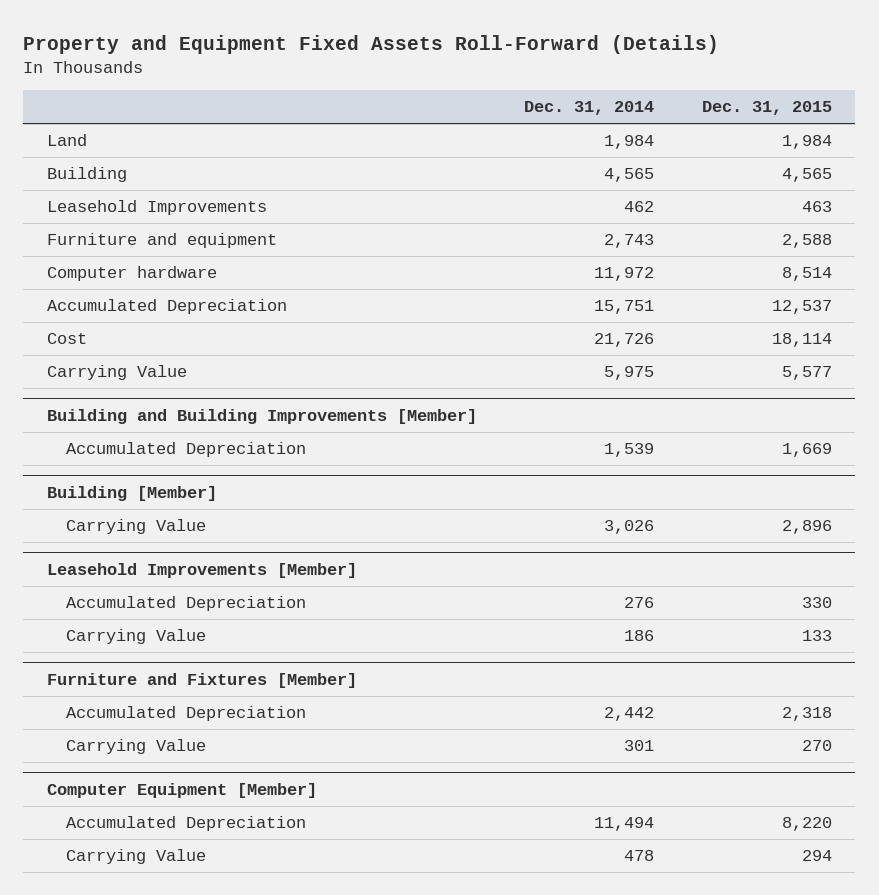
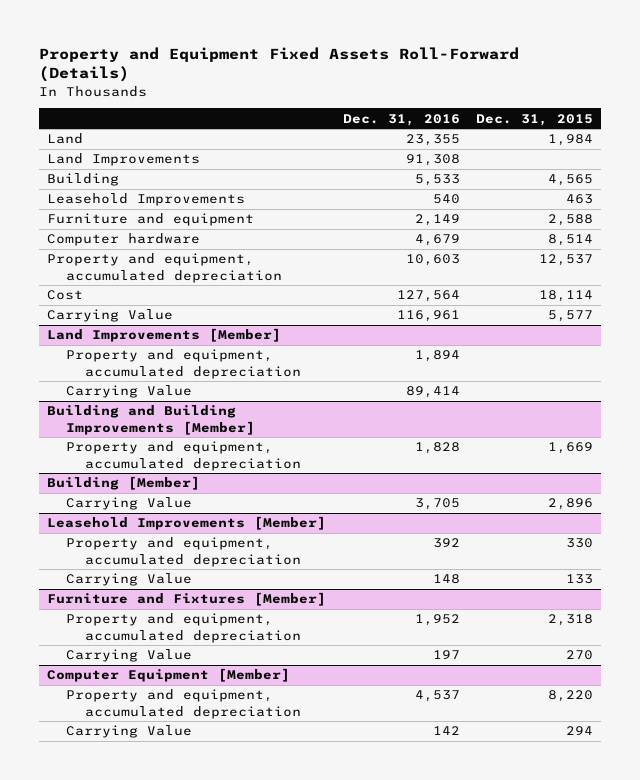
[524,101,655,116] Dec. 31, 2014 -> none
none -> [342,113,460,126] Dec. 31, 2016
none -> [47,153,201,167] Land Improvements
[46,299,287,315] Accumulated Depreciation -> [47,253,283,283] Property and equipment, accumulated depreciation
none -> [47,328,282,343] Land Improvements [Member]
none -> [66,349,302,379] Property and equipment, accumulated depreciation
none -> [66,385,193,399] Carrying Value
[65,442,306,458] Accumulated Depreciation -> [66,441,302,471] Property and equipment, accumulated depreciation
[65,596,306,612] Accumulated Depreciation -> [66,537,302,567] Property and equipment, accumulated depreciation
[65,706,306,722] Accumulated Depreciation -> [66,613,302,643] Property and equipment, accumulated depreciation
[65,816,306,832] Accumulated Depreciation -> [66,689,302,719] Property and equipment, accumulated depreciation

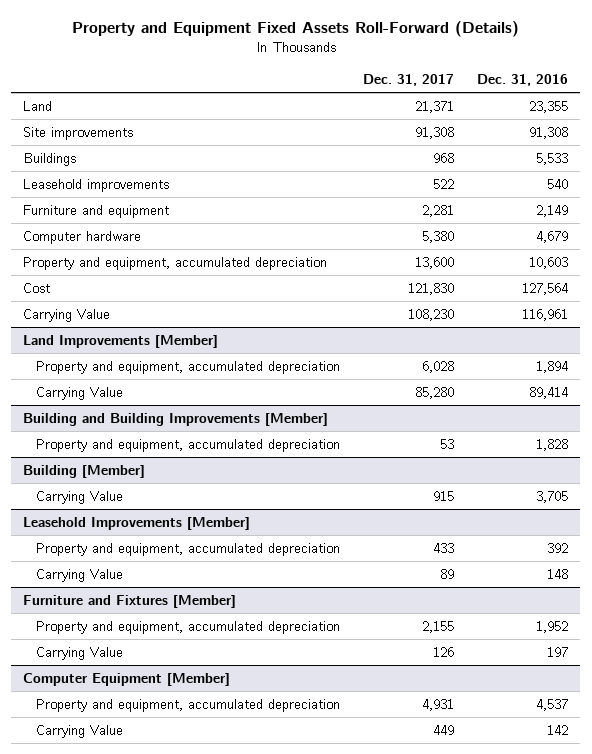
[475,113,593,126] Dec. 31, 2015 -> none
none -> [363,73,455,86] Dec. 31, 2017
[47,153,201,167] Land Improvements -> [23,127,134,141] Site improvements
[47,173,120,187] Building -> [23,153,77,167] Buildings
[47,193,246,207] Leasehold Improvements -> [23,179,170,193] Leasehold improvements

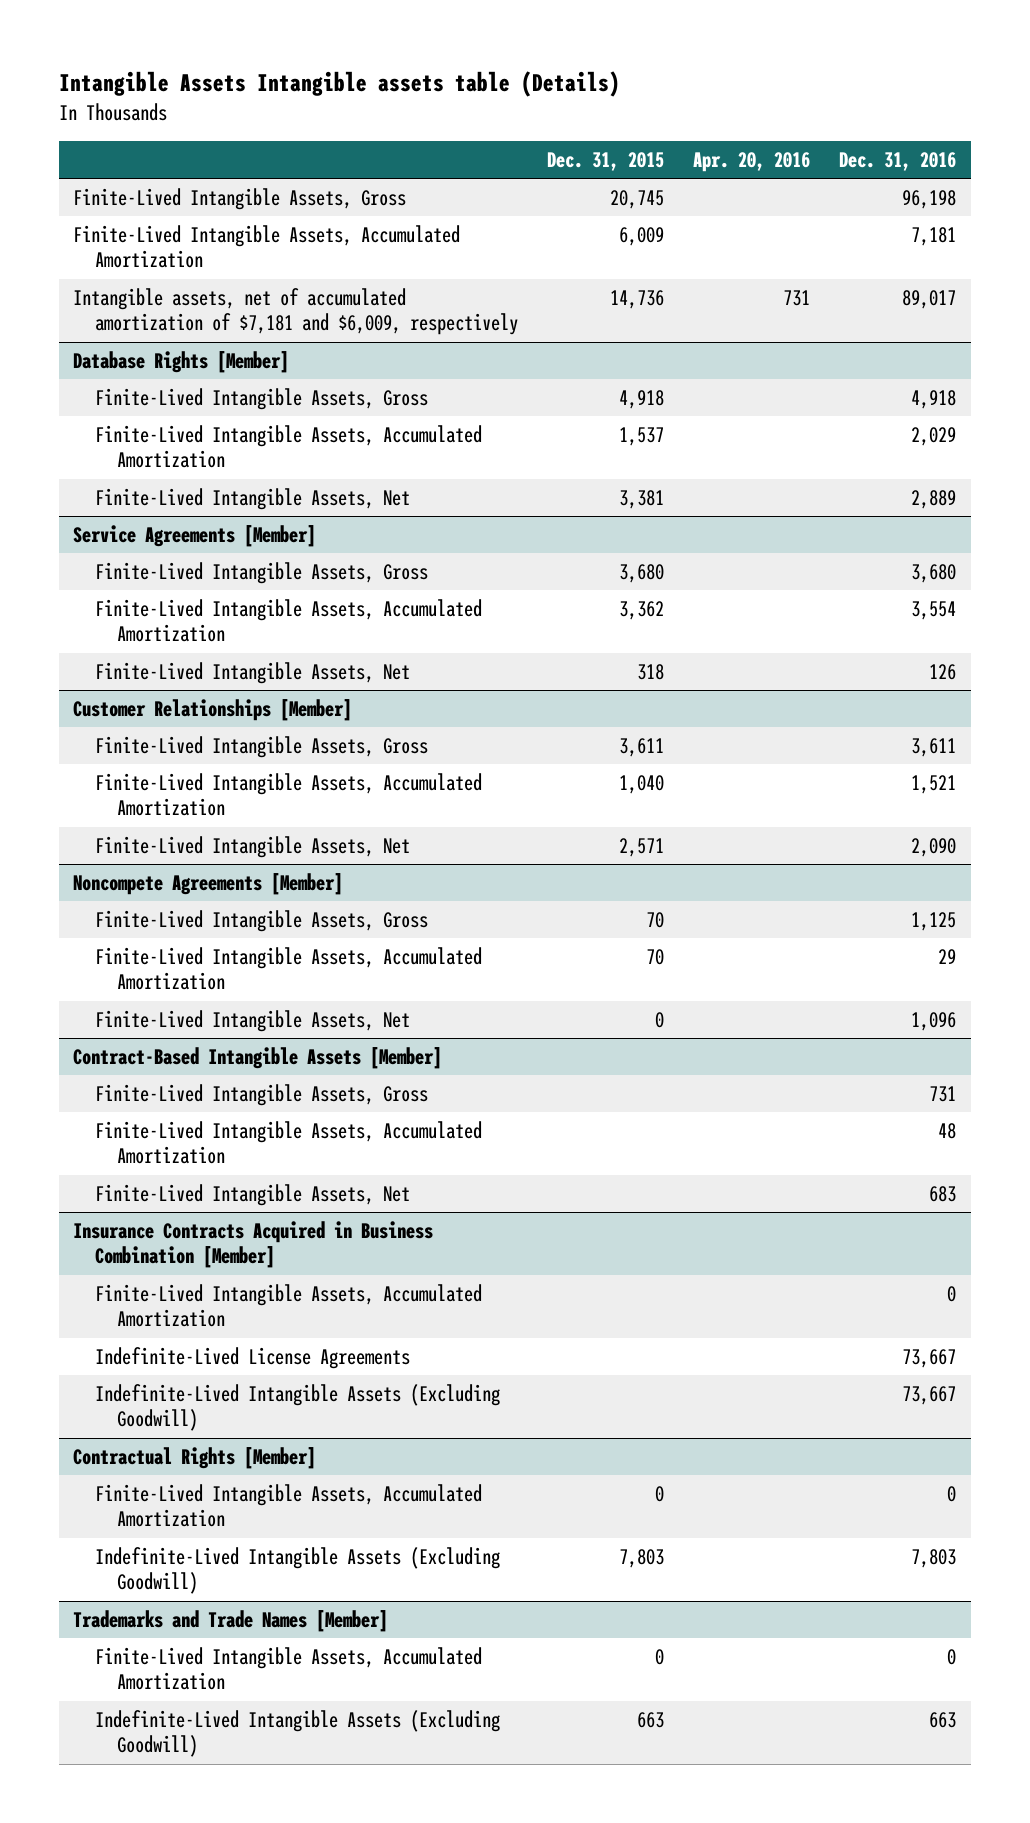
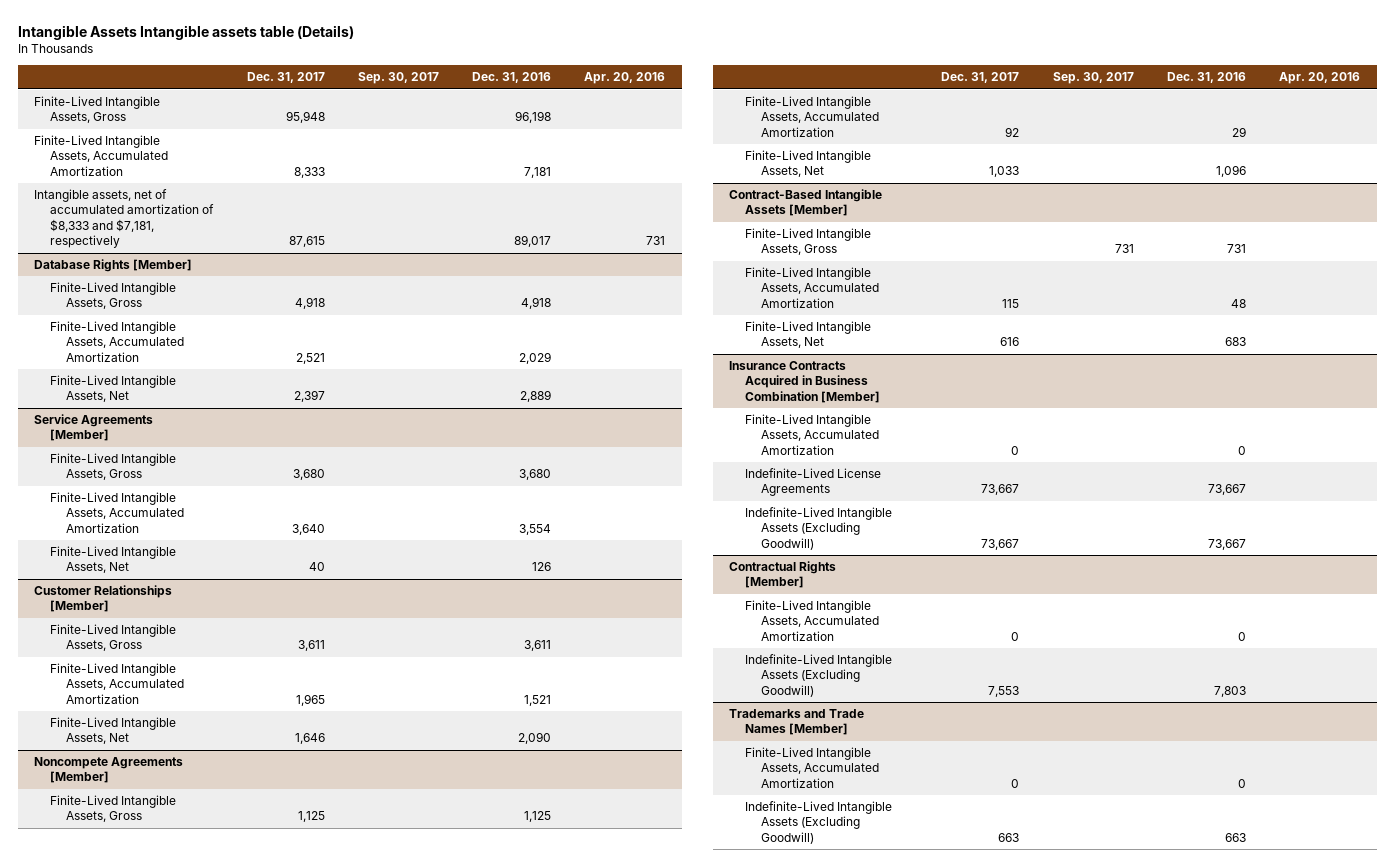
[547,151,665,171] Dec. 31, 2015 -> none
none -> [246,72,325,84] Dec. 31, 2017
none -> [357,72,439,85] Sep. 30, 2017
[73,288,519,336] Intangible assets, net of accumulated amortization of $7,181 and $6,009, respectively -> [34,189,215,249] Intangible assets, net of accumulated amortization of $8,333 and $7,181, respectively

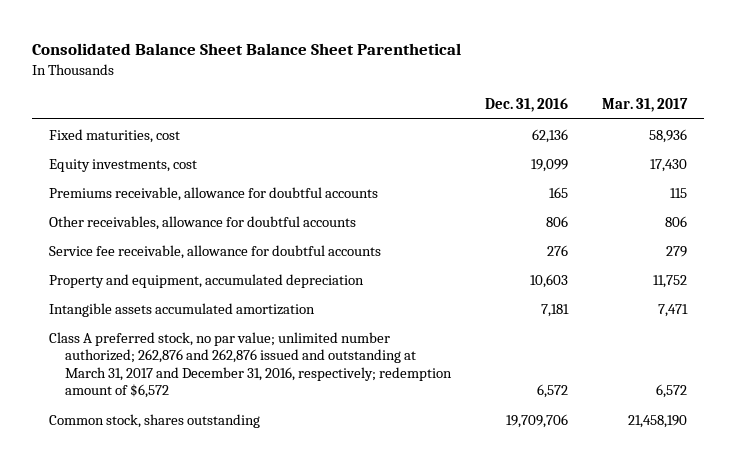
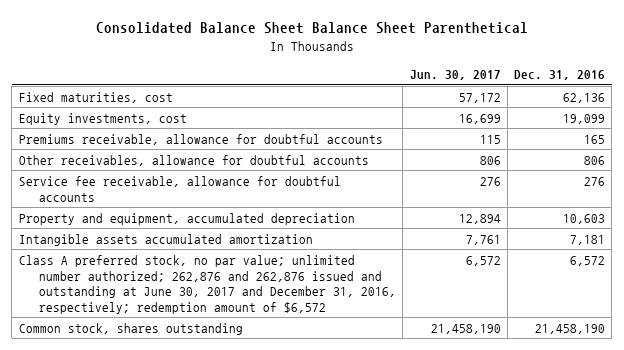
[601,98,688,113] Mar. 31, 2017 -> none
none -> [409,70,501,81] Jun. 30, 2017
[48,331,453,399] Class A preferred stock, no par value; unlimited number authorized; 262,876 and 262,876 issued and outstanding at March 31, 2017 and December 31, 2016, respectively; redemption amount of $6,572 -> [18,254,397,314] Class A preferred stock, no par value; unlimited number authorized; 262,876 and 262,876 issued and outstanding at June 30, 2017 and December 31, 2016, respectively; redemption amount of $6,572
[505,413,568,428] 19,709,706 -> [534,323,605,334] 21,458,190

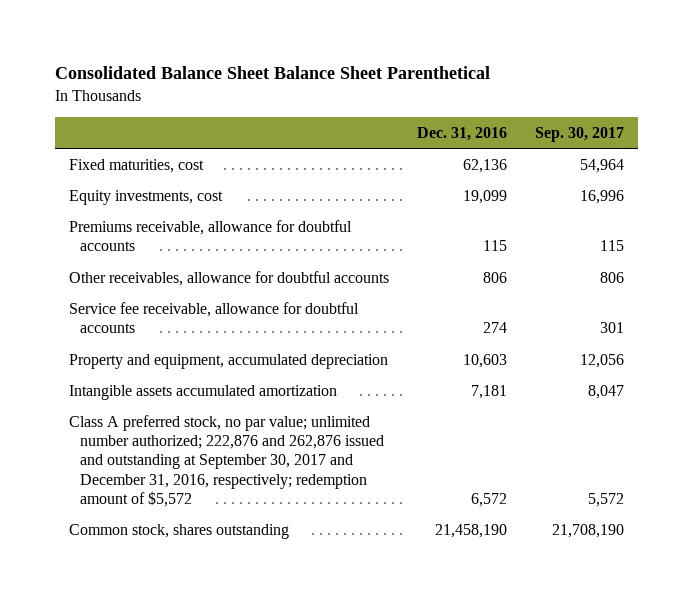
[409,70,501,81] Jun. 30, 2017 -> none
none -> [535,126,625,142] Sep. 30, 2017
[583,134,605,144] 165 -> [483,240,508,252] 115
[583,176,605,186] 276 -> [483,322,508,334] 274
[18,254,397,314] Class A preferred stock, no par value; unlimited number authorized; 262,876 and 262,876 issued and outstanding at June 30, 2017 and December 31, 2016, respectively; redemption amount of $6,572 -> [68,414,385,507] Class A preferred stock, no par value; unlimited number authorized; 222,876 and 262,876 issued and outstanding at September 30, 2017 and December 31, 2016, respectively; redemption amount of $5,572

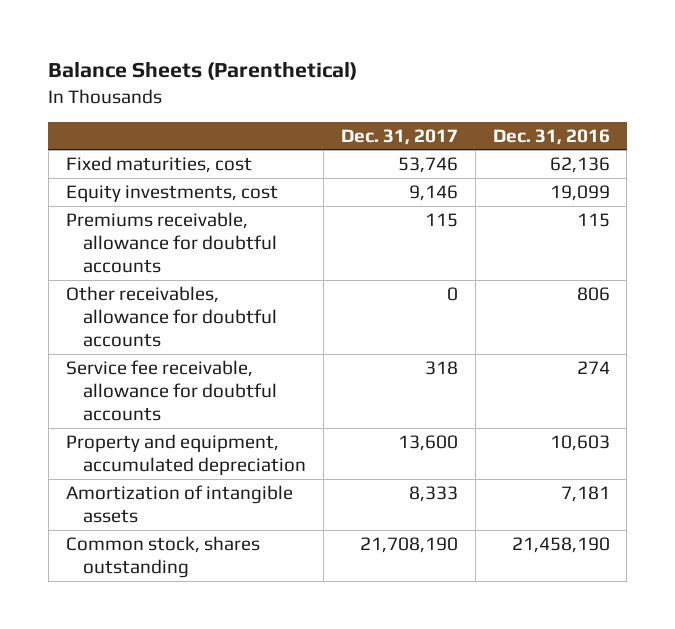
[54,66,490,80] Consolidated Balance Sheet Balance Sheet Parenthetical -> [48,61,358,81] Balance Sheets (Parenthetical)
[535,126,625,142] Sep. 30, 2017 -> none
none -> [340,128,458,145] Dec. 31, 2017
[68,414,385,507] Class A preferred stock, no par value; unlimited number authorized; 222,876 and 262,876 issued and outstanding at September 30, 2017 and December 31, 2016, respectively; redemption amount of $5,572 -> none
[68,384,337,400] Intangible assets accumulated amortization -> [65,485,293,524] Amortization of intangible assets

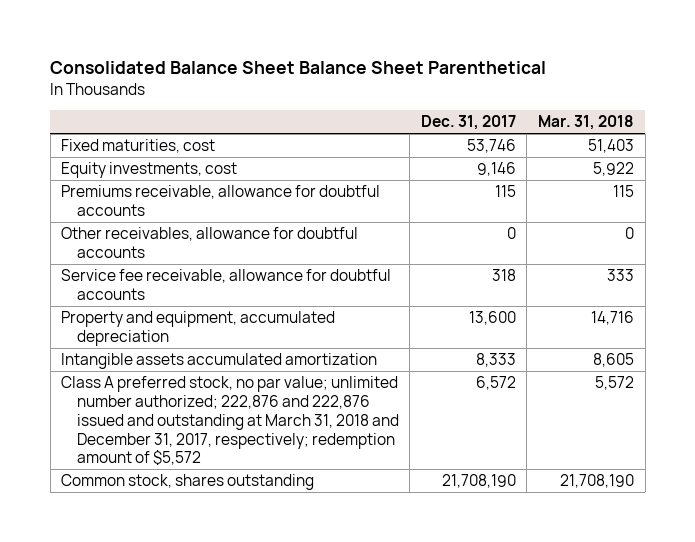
[48,61,358,81] Balance Sheets (Parenthetical) -> [50,61,547,75] Consolidated Balance Sheet Balance Sheet Parenthetical
[492,128,610,145] Dec. 31, 2016 -> none
none -> [538,115,635,131] Mar. 31, 2018
[65,485,293,524] Amortization of intangible assets -> [61,353,378,370] Intangible assets accumulated amortization
none -> [61,376,399,466] Class A preferred stock, no par value; unlimited number authorized; 222,876 and 222,876 issued and outstanding at March 31, 2018 and December 31, 2017, respectively; redemption amount of $5,572

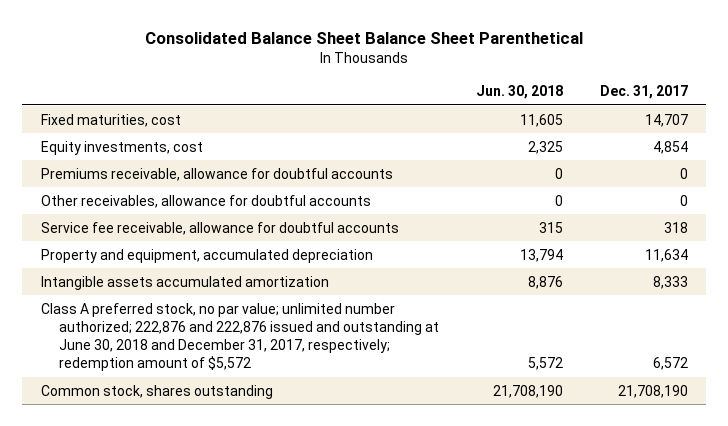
[538,115,635,131] Mar. 31, 2018 -> none
none -> [475,85,563,100] Jun. 30, 2018
[466,139,516,154] 53,746 -> [644,113,688,127] 14,707
[476,162,516,177] 9,146 -> [652,140,688,154] 4,854
[494,185,516,198] 115 -> [679,167,688,179] 0
[468,311,516,326] 13,600 -> [644,248,688,262] 11,634
[61,376,399,466] Class A preferred stock, no par value; unlimited number authorized; 222,876 and 222,876 issued and outstanding at March 31, 2018 and December 31, 2017, respectively; redemption amount of $5,572 -> [40,302,439,372] Class A preferred stock, no par value; unlimited number authorized; 222,876 and 222,876 issued and outstanding at June 30, 2018 and December 31, 2017, respectively; redemption amount of $5,572

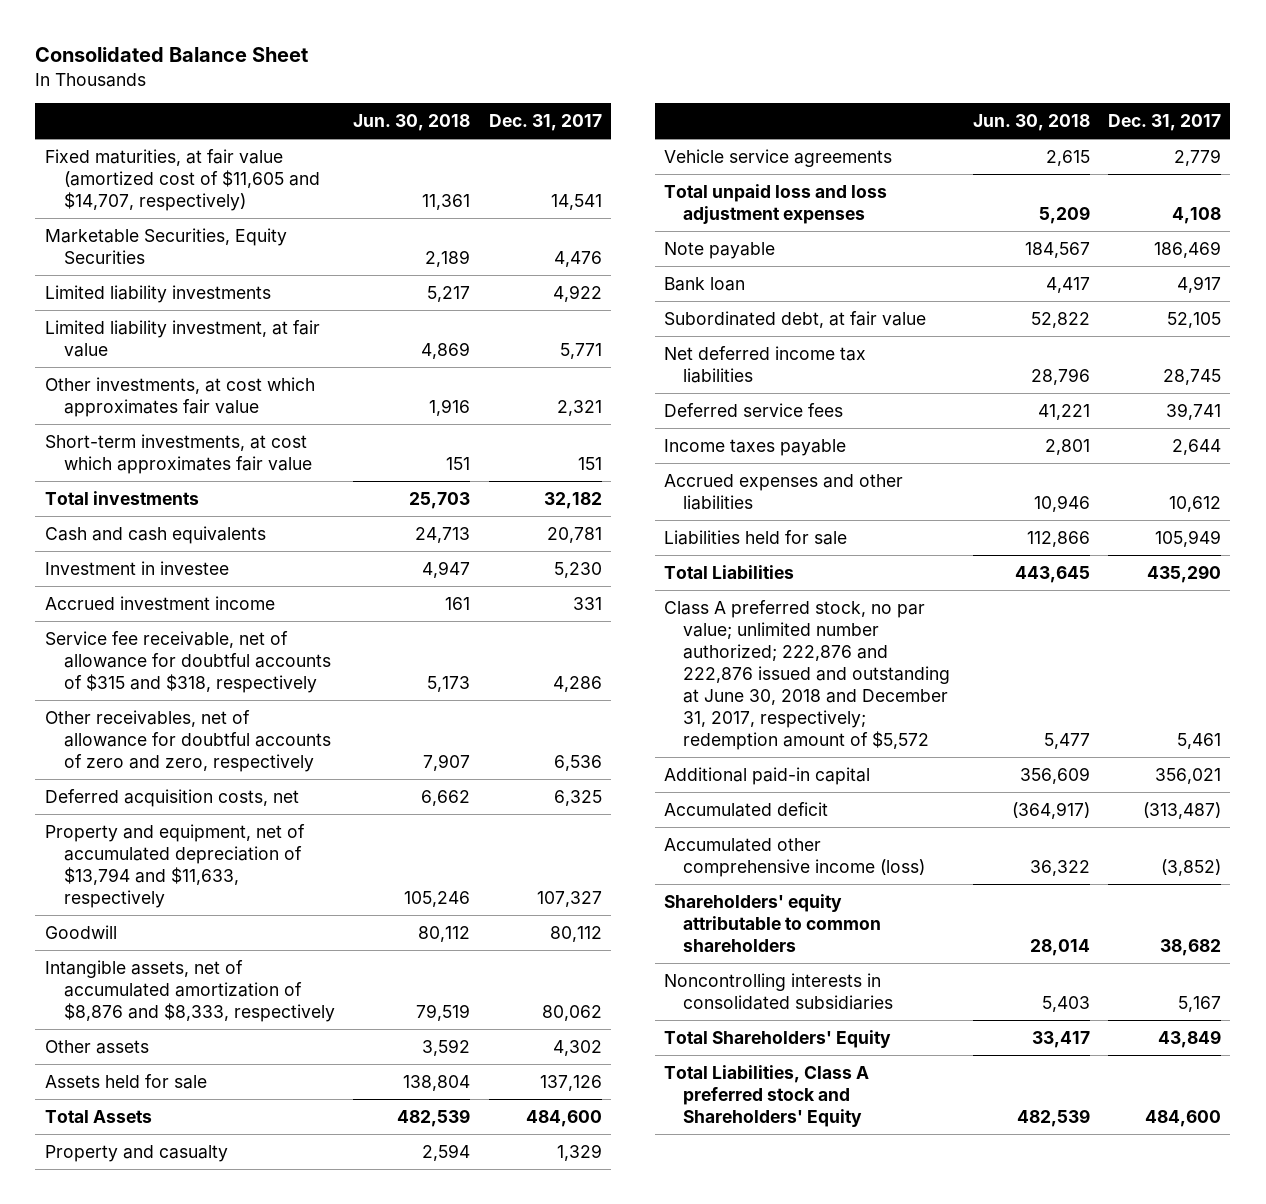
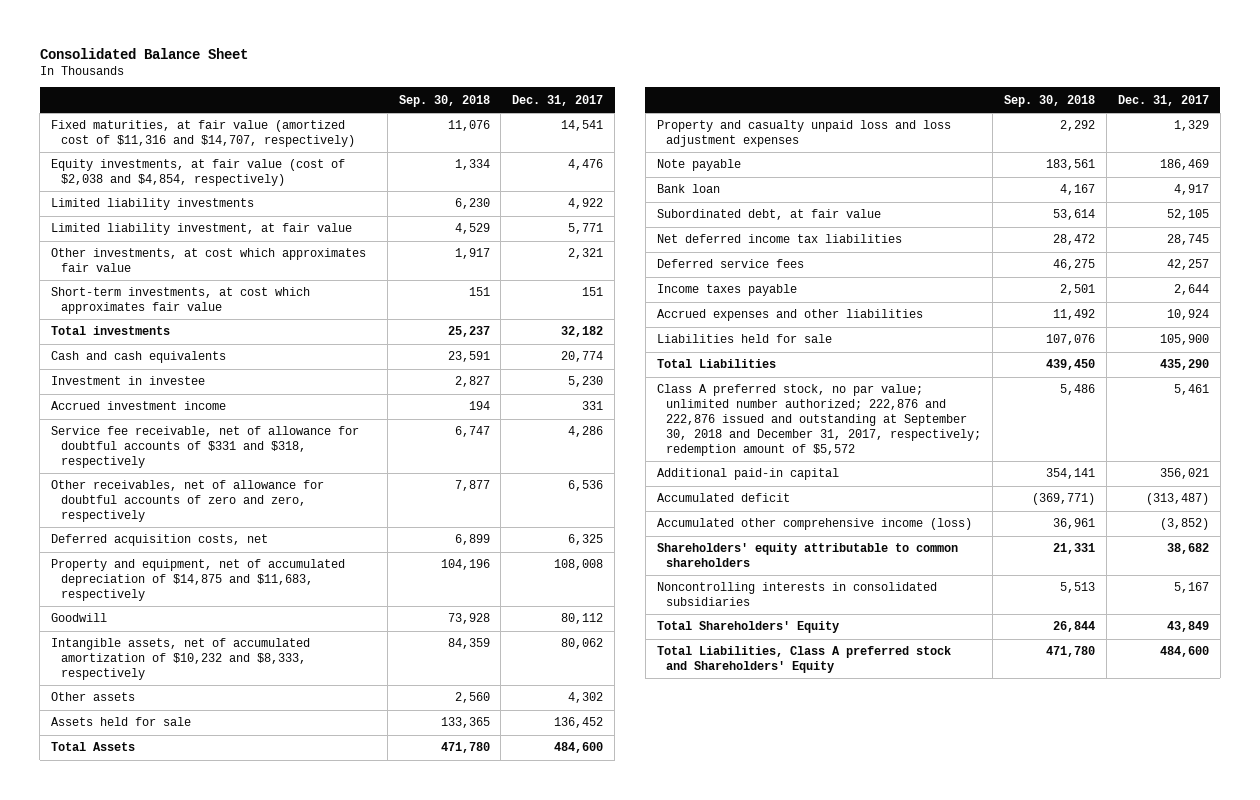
[353,114,471,132] Jun. 30, 2018 -> none
none -> [398,94,490,107] Sep. 30, 2018
[44,149,320,211] Fixed maturities, at fair value (amortized cost of $11,605 and $14,707, respectively) -> [51,120,355,148] Fixed maturities, at fair value (amortized cost of $11,316 and $14,707, respectively)
[44,228,287,264] Marketable Securities, Equity Securities -> [51,159,346,187] Equity investments, at fair value (cost of $2,038 and $4,854, respectively)
[546,527,602,544] 20,781 -> [561,351,604,363] 20,774
[44,631,331,693] Service fee receivable, net of allowance for doubtful accounts of $315 and $318, respectively -> [51,426,360,468] Service fee receivable, net of allowance for doubtful accounts of $331 and $318, respectively
[44,824,305,908] Property and equipment, net of accumulated depreciation of $13,794 and $11,633, respectively -> [51,559,346,601] Property and equipment, net of accumulated depreciation of $14,875 and $11,683, respectively
[536,890,602,907] 107,327 -> [554,559,604,571] 108,008
[44,960,335,1022] Intangible assets, net of accumulated amortization of $8,876 and $8,333, respectively -> [51,638,311,680] Intangible assets, net of accumulated amortization of $10,232 and $8,333, respectively
[539,1075,602,1092] 137,126 -> [554,717,604,729] 136,452
[663,149,892,168] Vehicle service agreements -> none
[663,184,887,224] Total unpaid loss and loss adjustment expenses -> none
[44,1145,228,1163] Property and casualty -> [656,120,951,148] Property and casualty unpaid loss and loss adjustment expenses
[1166,403,1222,421] 39,741 -> [1166,259,1209,271] 42,257
[1169,495,1222,512] 10,612 -> [1166,309,1209,321] 10,924
[1155,530,1222,548] 105,949 -> [1159,334,1209,346] 105,900
[663,600,951,750] Class A preferred stock, no par value; unlimited number authorized; 222,876 and 222,876 issued and outstanding at June 30, 2018 and December 31, 2017, respectively; redemption amount of $5,572 -> [656,384,982,456] Class A preferred stock, no par value; unlimited number authorized; 222,876 and 222,876 issued and outstanding at September 30, 2018 and December 31, 2017, respectively; redemption amount of $5,572

